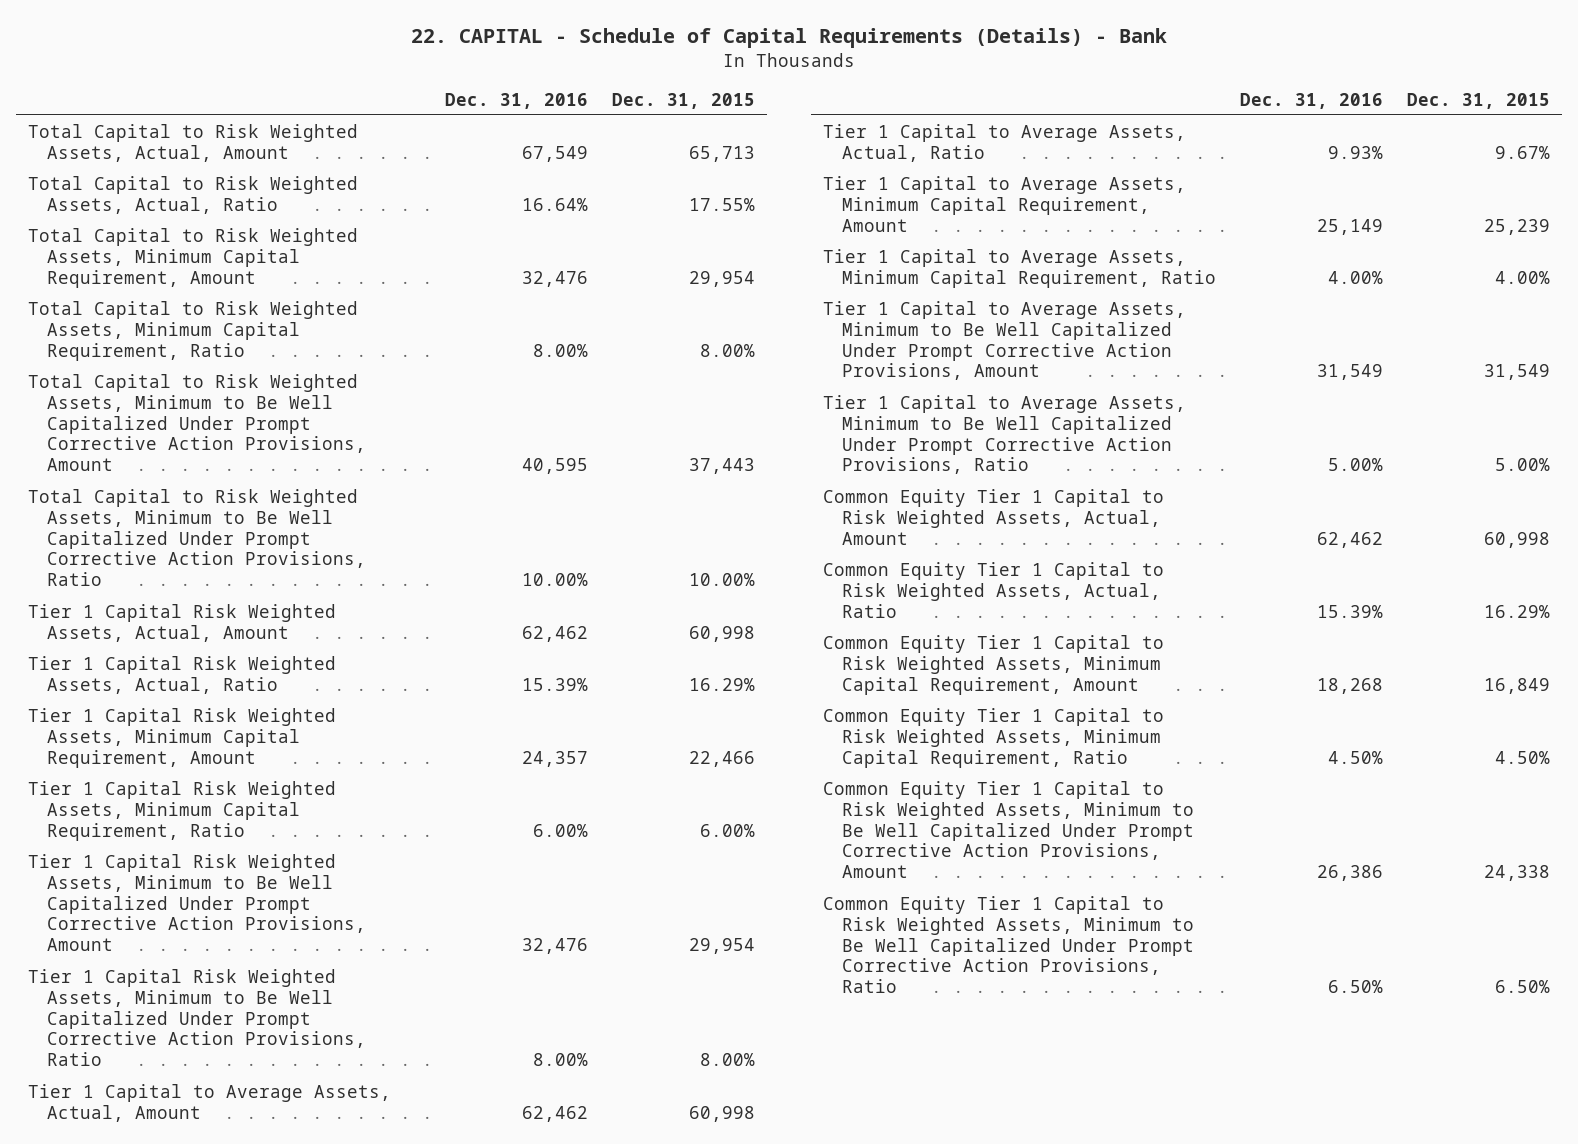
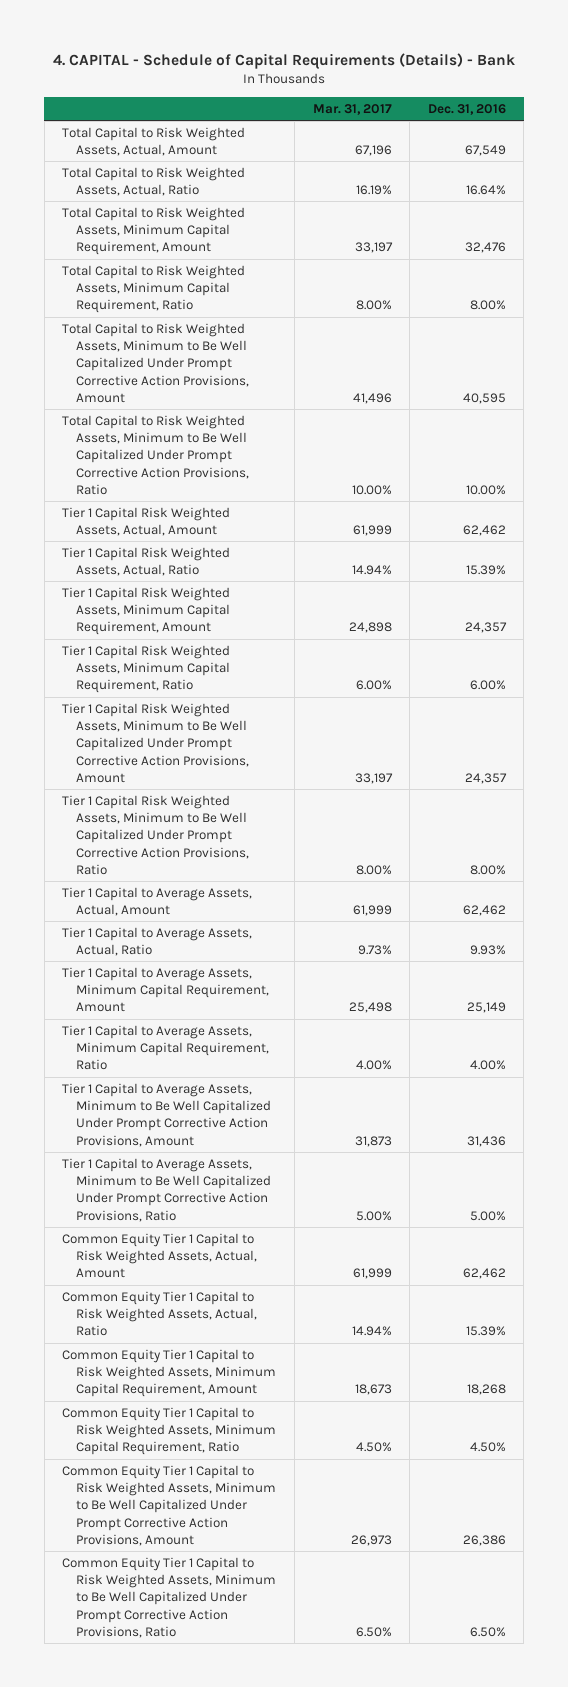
[411,28,1168,49] 22. CAPITAL - Schedule of Capital Requirements (Details) - Bank -> [53,53,516,70] 4. CAPITAL - Schedule of Capital Requirements (Details) - Bank
[612,92,756,109] Dec. 31, 2015 -> none
none -> [312,103,392,115] Mar. 31, 2017
[522,938,589,955] 32,476 -> [464,773,507,785] 24,357
[1317,364,1384,381] 31,549 -> [466,1135,506,1147] 31,436

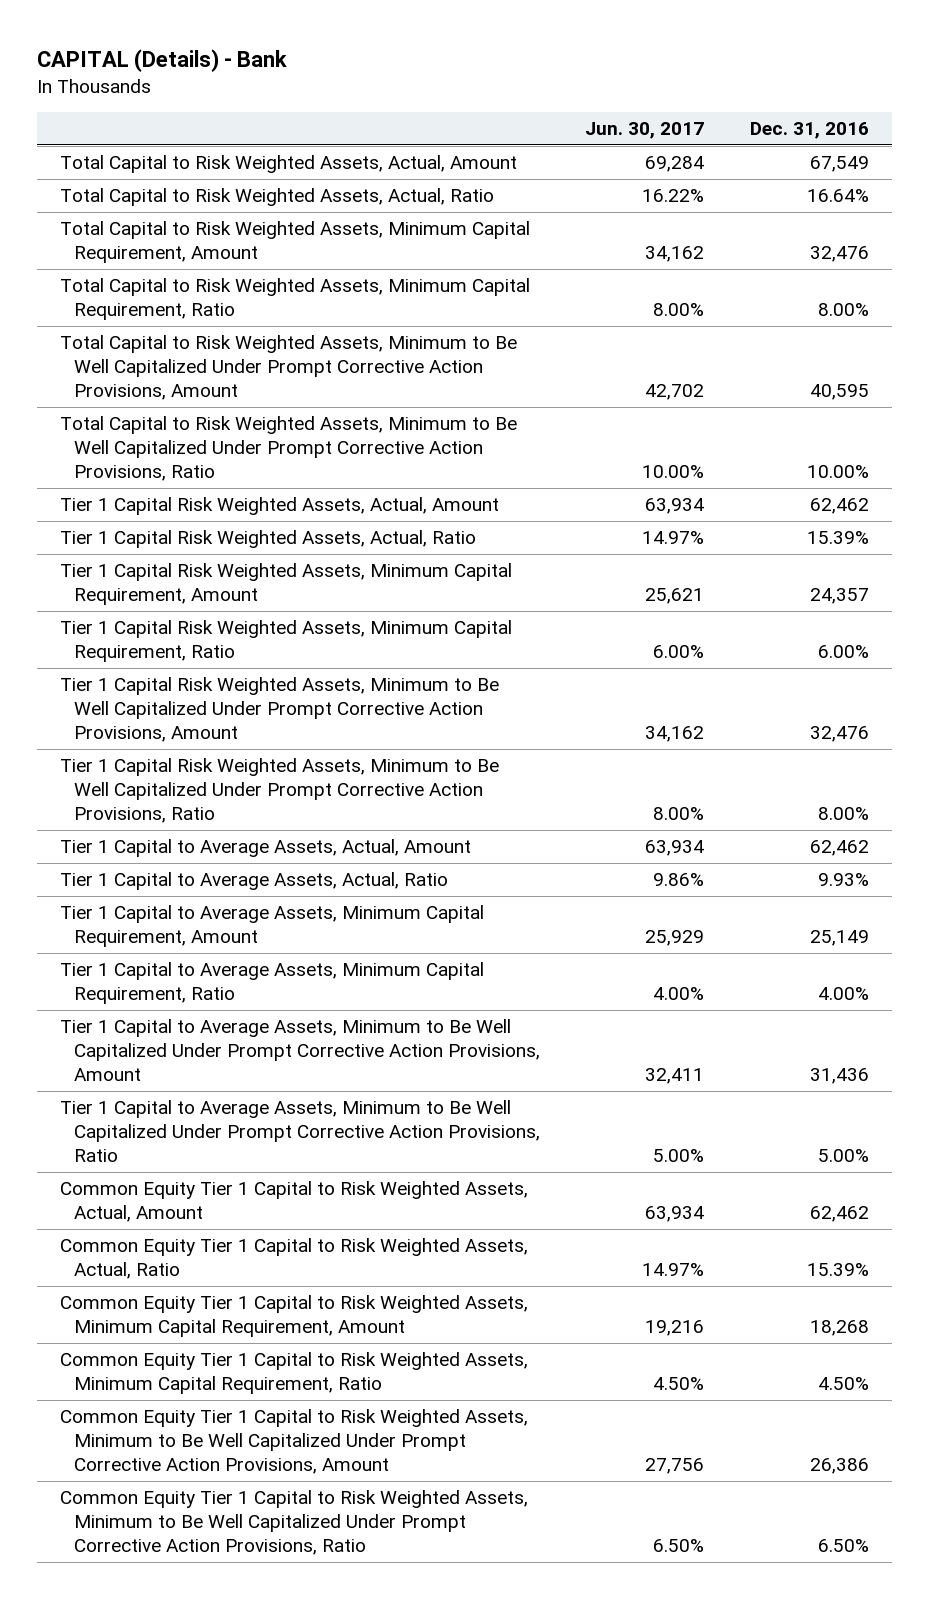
[53,53,516,70] 4. CAPITAL - Schedule of Capital Requirements (Details) - Bank -> [36,48,287,72] CAPITAL (Details) - Bank
[312,103,392,115] Mar. 31, 2017 -> none
none -> [585,122,705,140] Jun. 30, 2017
[464,773,507,785] 24,357 -> [809,726,869,743] 32,476

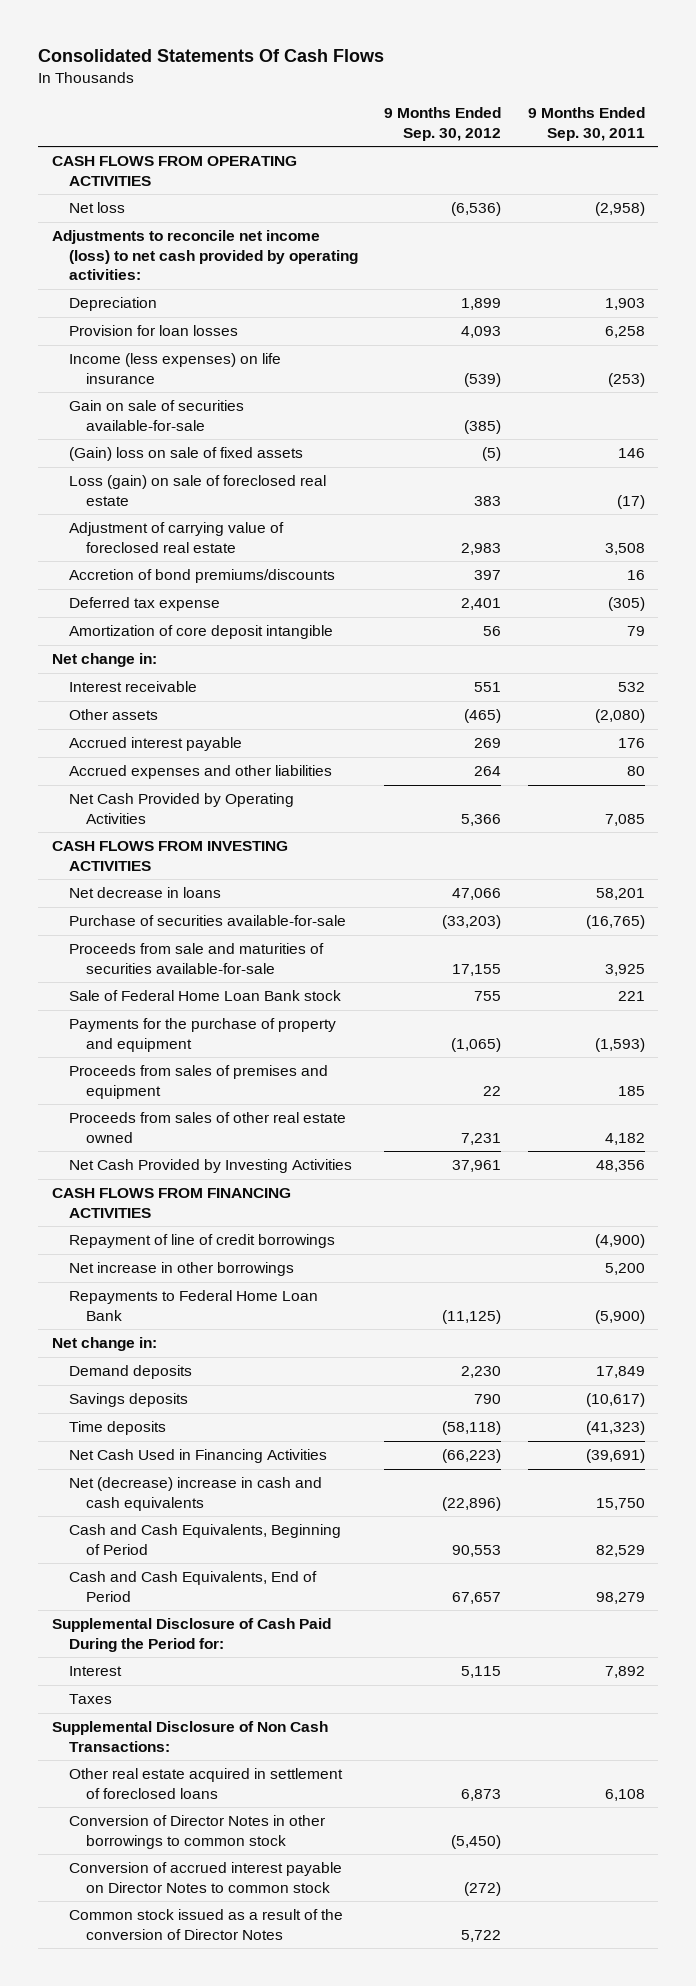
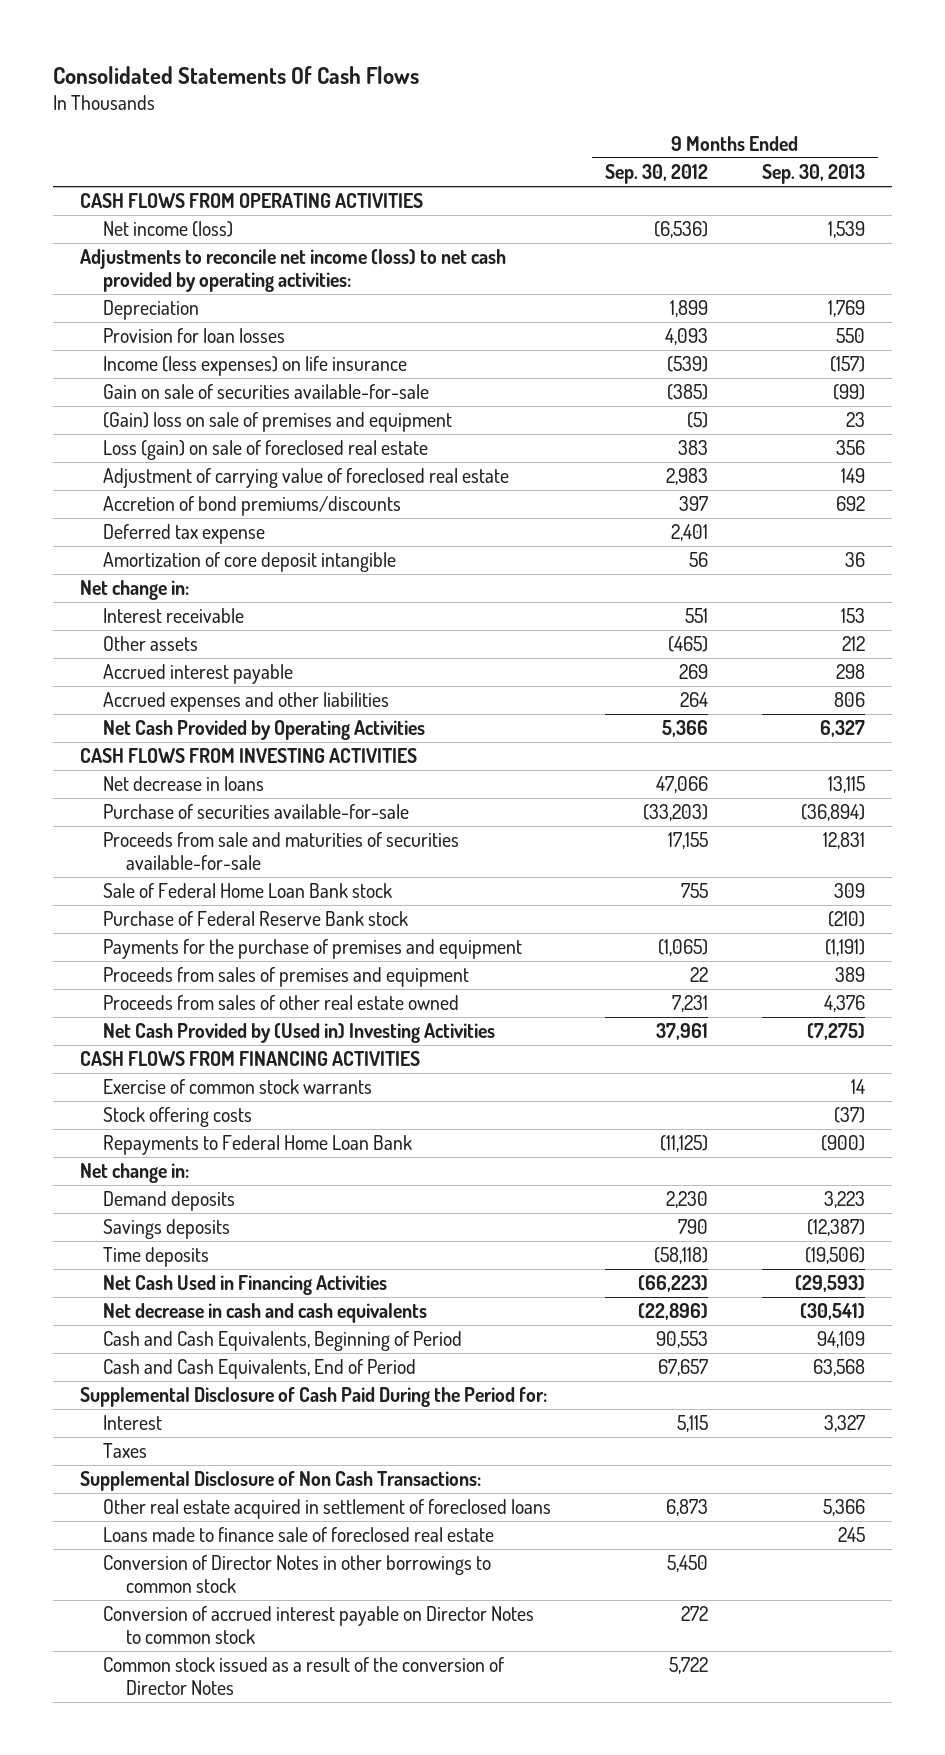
[527,107,645,141] 9 Months Ended Sep. 30, 2011 -> none
none -> [761,164,865,185] Sep. 30, 2013
[68,202,125,214] Net loss -> [103,221,234,238] Net income (loss)
[68,447,303,462] (Gain) loss on sale of fixed assets -> [103,412,453,433] (Gain) loss on sale of premises and equipment
none -> [103,911,409,927] Purchase of Federal Reserve Bank stock
[68,1018,336,1052] Payments for the purchase of property and equipment -> [103,939,523,960] Payments for the purchase of premises and equipment
[68,1159,352,1174] Net Cash Provided by Investing Activities -> [103,1023,496,1044] Net Cash Provided by (Used in) Investing Activities
[68,1234,335,1249] Repayment of line of credit borrowings -> none
[68,1262,294,1277] Net increase in other borrowings -> none
none -> [103,1079,373,1095] Exercise of common stock warrants
none -> [103,1107,253,1128] Stock offering costs
[68,1477,322,1511] Net (decrease) increase in cash and cash equivalents -> [103,1303,428,1324] Net decrease in cash and cash equivalents
none -> [103,1527,495,1543] Loans made to finance sale of foreclosed real estate
[451,1834,502,1849] (5,450) -> [667,1555,709,1573] 5,450
[464,1881,502,1896] (272) -> [681,1606,709,1622] 272

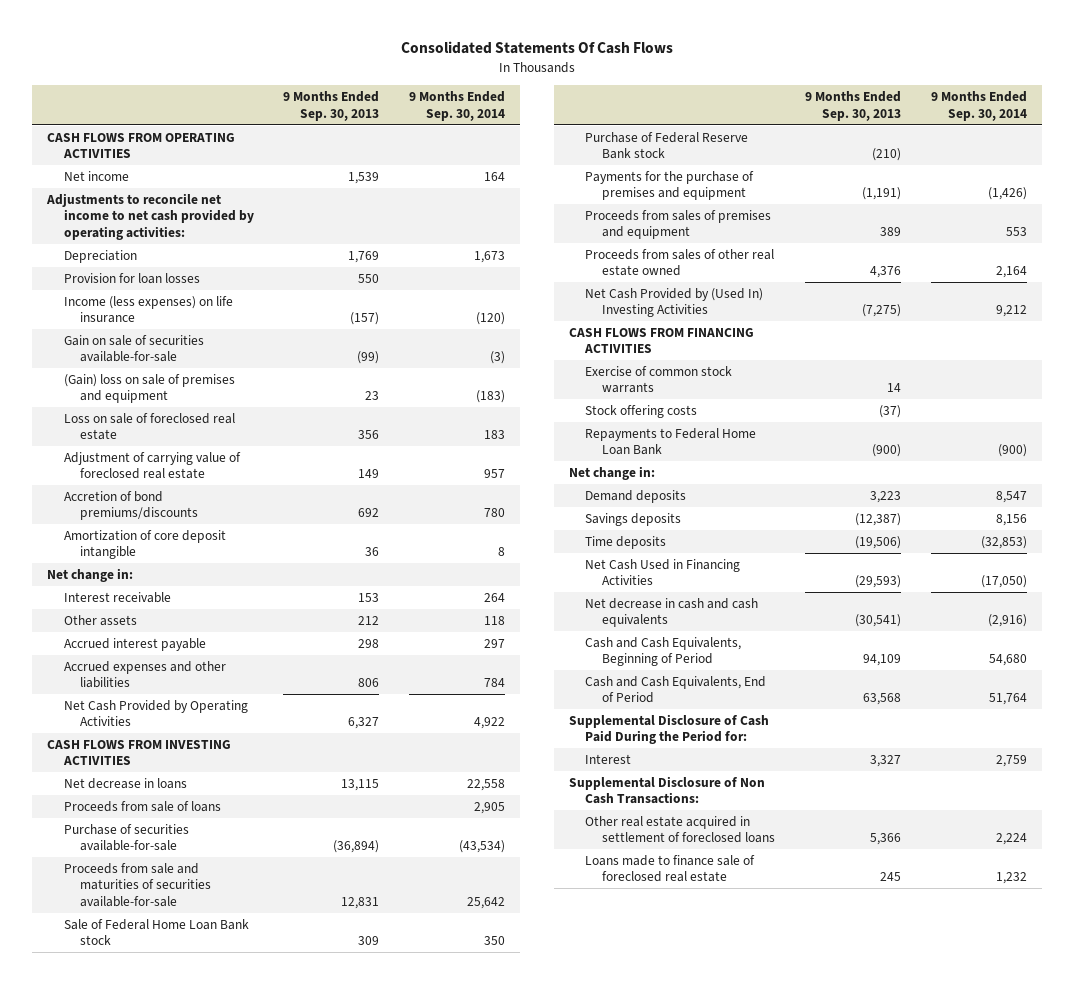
[605,164,709,185] Sep. 30, 2012 -> none
none -> [409,91,506,121] 9 Months Ended Sep. 30, 2014
[103,221,234,238] Net income (loss) -> [63,170,129,181] Net income
[80,249,507,293] Adjustments to reconcile net income (loss) to net cash provided by operating activities: -> [45,192,254,240] Adjustments to reconcile net income to net cash provided by operating activities:
[103,440,429,461] Loss (gain) on sale of foreclosed real estate -> [63,412,235,441] Loss on sale of foreclosed real estate
[103,524,266,545] Deferred tax expense -> none
none -> [63,800,221,812] Proceeds from sale of loans
[103,1023,496,1044] Net Cash Provided by (Used in) Investing Activities -> [585,287,764,318] Net Cash Provided by (Used In) Investing Activities
[103,1443,148,1459] Taxes -> none
[103,1555,492,1594] Conversion of Director Notes in other borrowings to common stock -> none
[103,1606,535,1645] Conversion of accrued interest payable on Director Notes to common stock -> none
[103,1657,505,1696] Common stock issued as a result of the conversion of Director Notes -> none

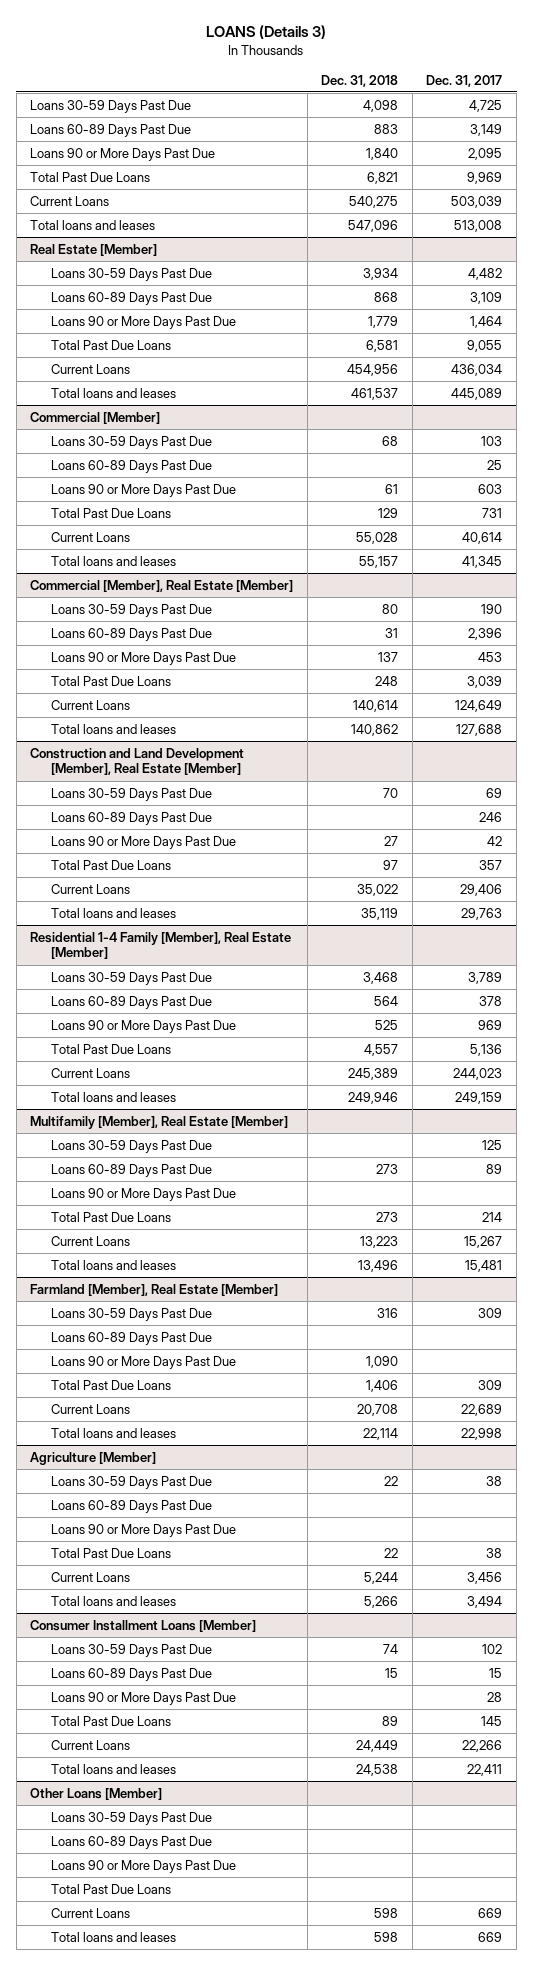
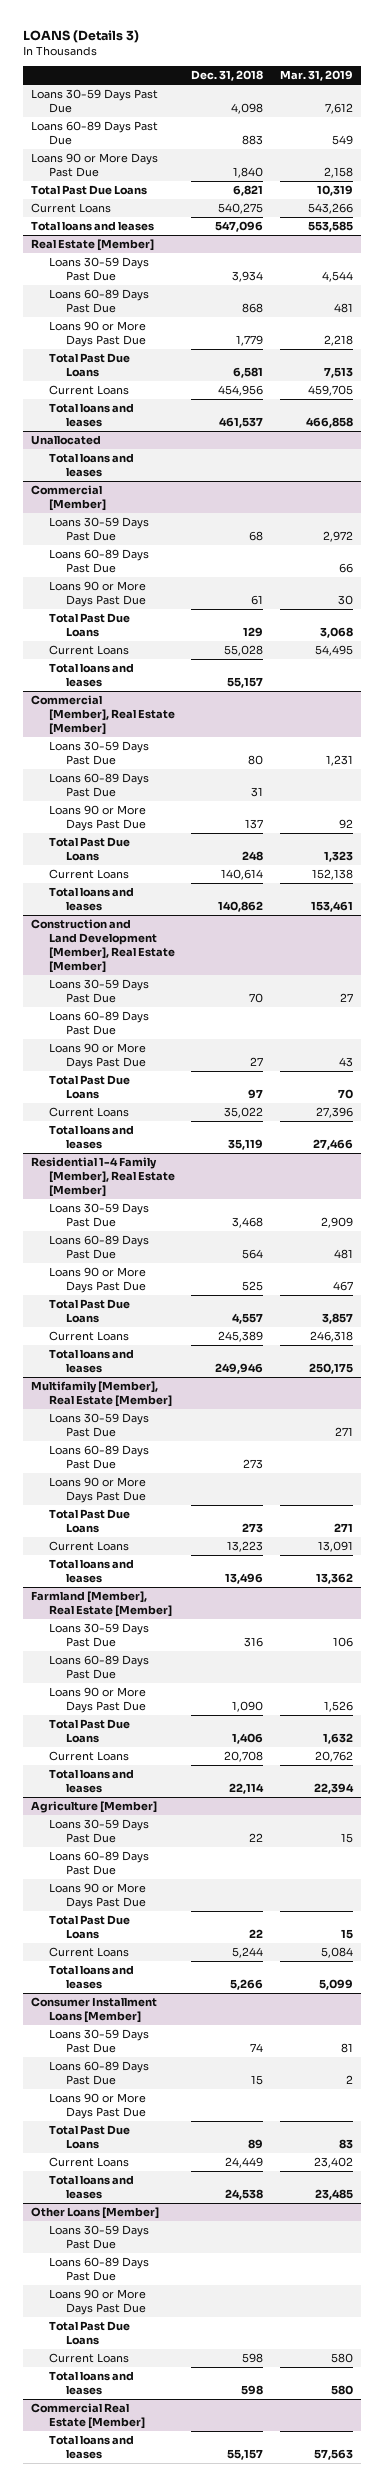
[426,74,503,87] Dec. 31, 2017 -> none
none -> [279,70,353,82] Mar. 31, 2019
none -> [31,435,102,446] Unallocated
none -> [48,453,134,478] Total loans and leases
none -> [31,2403,145,2430] Commercial Real Estate [Member]
none -> [48,2435,134,2460] Total loans and leases

